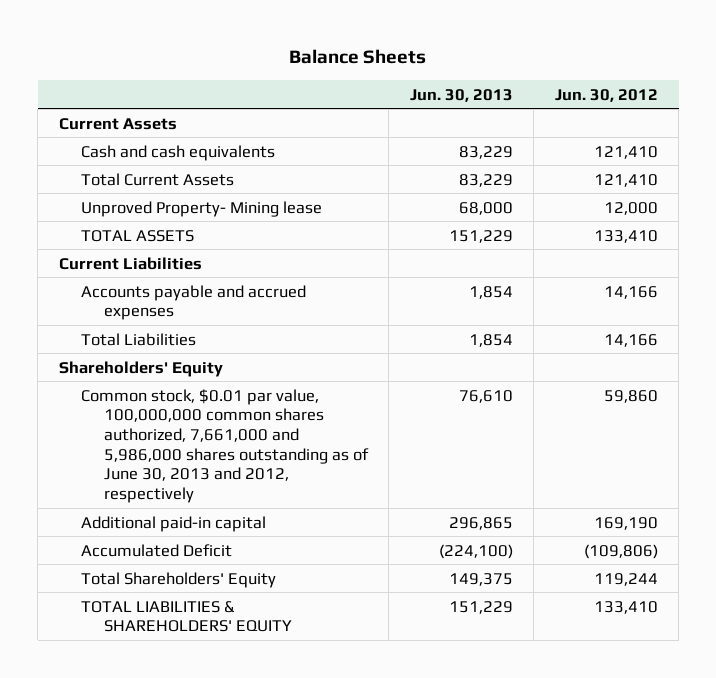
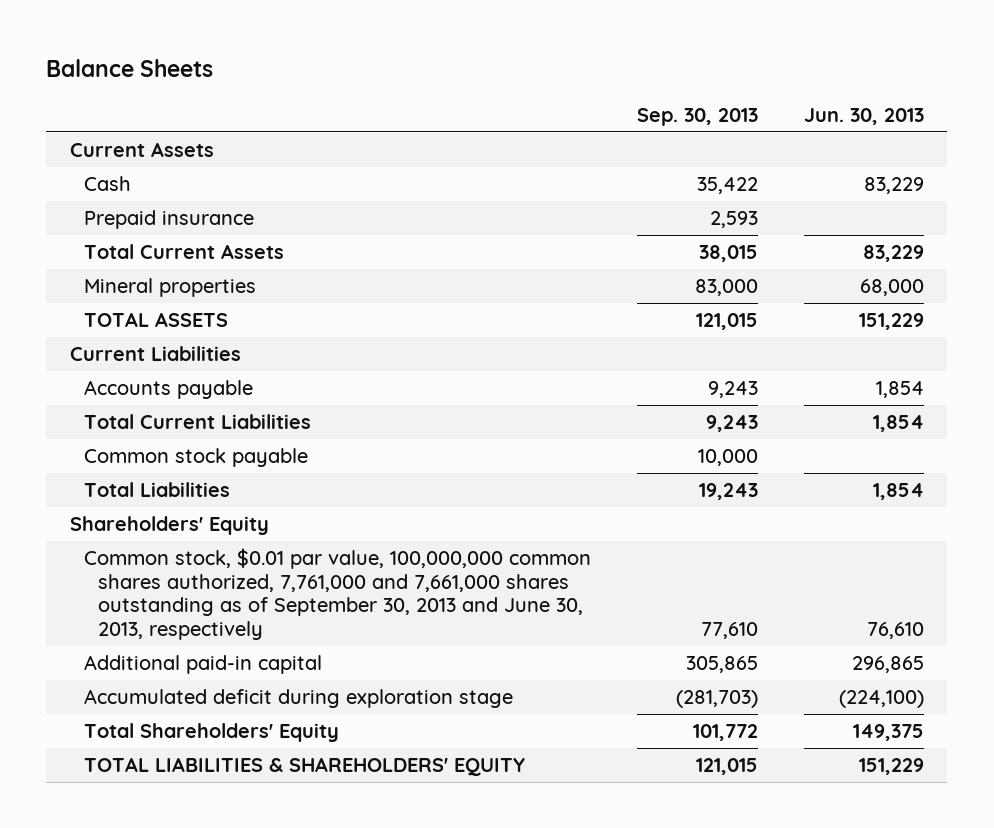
[554,88,658,102] Jun. 30, 2012 -> none
none -> [637,107,759,126] Sep. 30, 2013
[81,144,276,161] Cash and cash equivalents -> [83,176,131,192] Cash
none -> [83,210,254,230] Prepaid insurance
[81,200,323,217] Unproved Property- Mining lease -> [83,278,256,298] Mineral properties
[81,284,307,321] Accounts payable and accrued expenses -> [83,380,253,400] Accounts payable
none -> [83,414,311,430] Total Current Liabilities
none -> [83,448,308,468] Common stock payable
[81,388,369,503] Common stock, $0.01 par value, 100,000,000 common shares authorized, 7,661,000 and 5,986,000 shares outstanding as of June 30, 2013 and 2012, respectively -> [83,548,591,640] Common stock, $0.01 par value, 100,000,000 common shares authorized, 7,761,000 and 7,661,000 shares outstanding as of September 30, 2013 and June 30, 2013, respectively
[81,543,233,557] Accumulated Deficit -> [83,689,513,709] Accumulated deficit during exploration stage

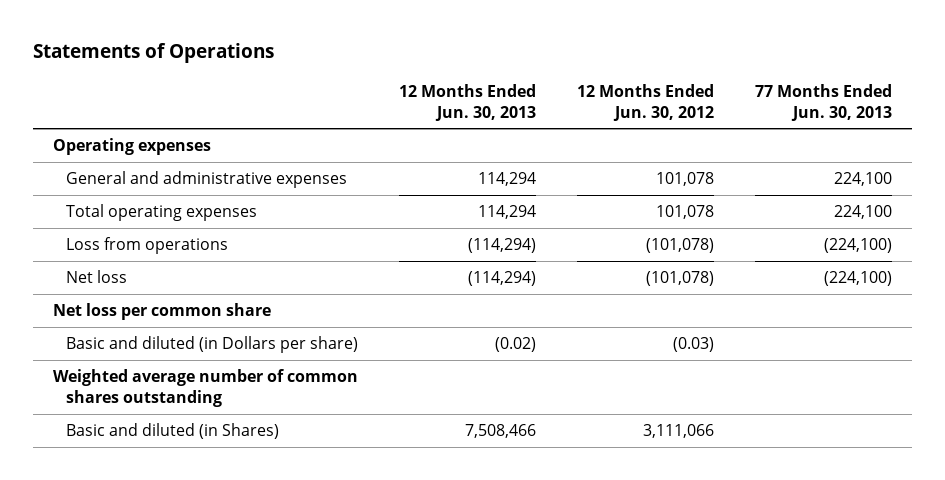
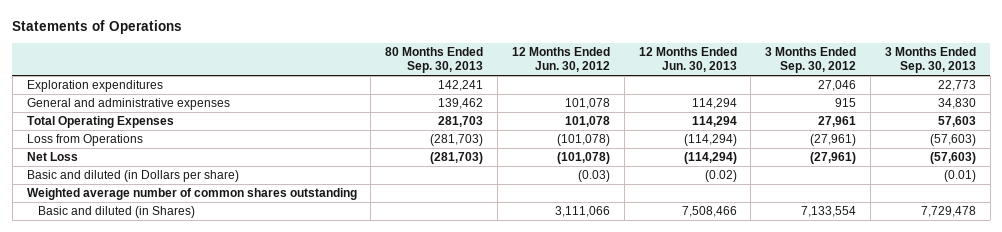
[754,83,892,121] 77 Months Ended Jun. 30, 2013 -> none
none -> [385,46,484,74] 80 Months Ended Sep. 30, 2013
none -> [765,46,857,74] 3 Months Ended Sep. 30, 2012
none -> [884,46,976,74] 3 Months Ended Sep. 30, 2013
[53,138,212,156] Operating expenses -> none
none -> [26,79,163,92] Exploration expenditures
[53,303,272,321] Net loss per common share -> none
[66,204,258,222] Total operating expenses -> [26,115,174,128] Total Operating Expenses
[66,237,229,255] Loss from operations -> [26,133,143,146] Loss from Operations
[66,270,128,284] Net loss -> [26,151,78,161] Net Loss

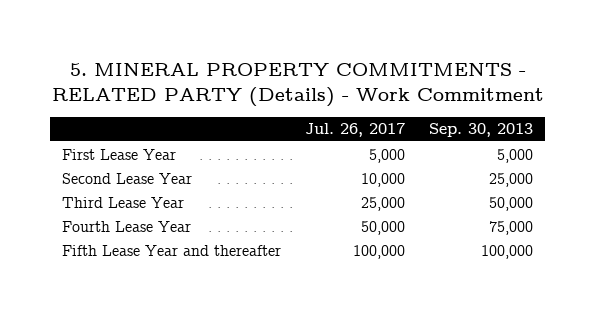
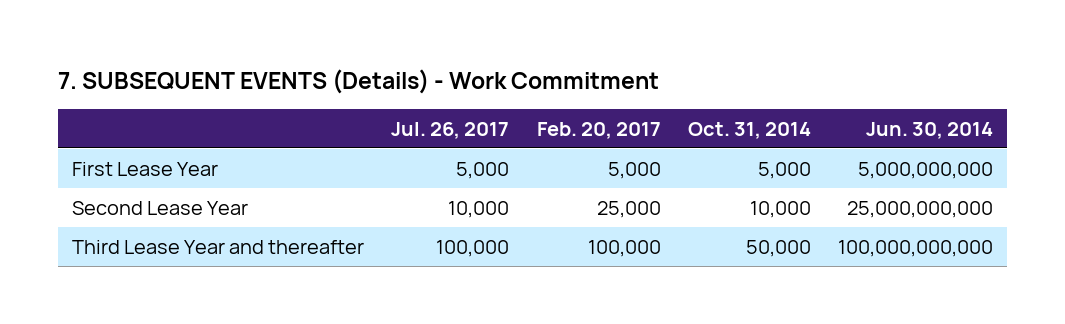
[51,62,544,107] 5. MINERAL PROPERTY COMMITMENTS - RELATED PARTY (Details) - Work Commitment -> [58,69,660,95] 7. SUBSEQUENT EVENTS (Details) - Work Commitment
[429,123,534,138] Sep. 30, 2013 -> none
none -> [536,121,661,139] Feb. 20, 2017
none -> [688,121,812,139] Oct. 31, 2014
none -> [866,121,994,139] Jun. 30, 2014
[62,196,185,208] Third Lease Year -> none
[62,220,192,232] Fourth Lease Year -> none
[62,244,282,256] Fifth Lease Year and thereafter -> [71,239,364,254] Third Lease Year and thereafter

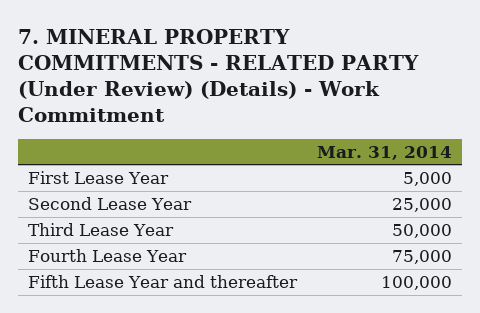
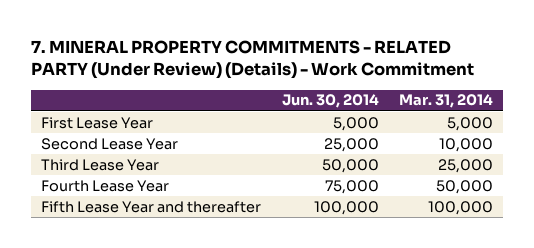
none -> [281,94,379,109] Jun. 30, 2014
[392,197,453,212] 25,000 -> [438,137,493,152] 10,000
[392,223,453,238] 50,000 -> [437,158,493,173] 25,000
[392,249,453,264] 75,000 -> [435,179,493,194] 50,000

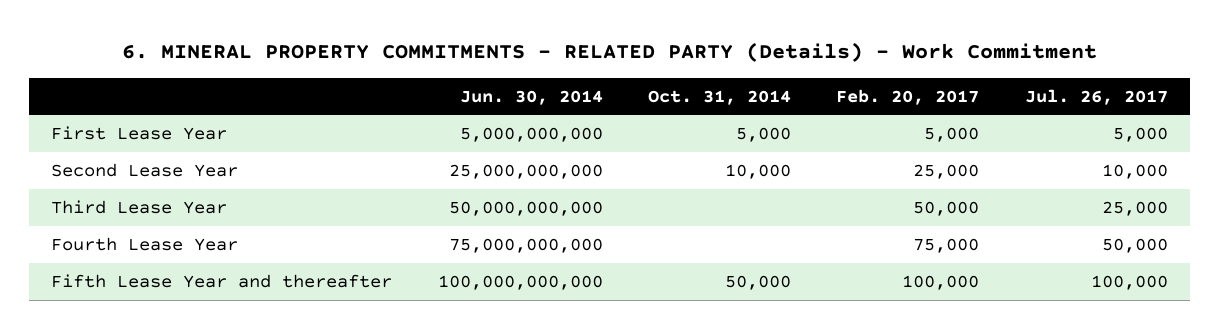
[30,40,474,80] 7. MINERAL PROPERTY COMMITMENTS - RELATED PARTY (Under Review) (Details) - Work Commitment -> [121,42,1097,63] 6. MINERAL PROPERTY COMMITMENTS - RELATED PARTY (Details) - Work Commitment
[398,94,493,109] Mar. 31, 2014 -> none
none -> [648,89,792,105] Oct. 31, 2014
none -> [836,88,980,105] Feb. 20, 2017
none -> [1024,88,1168,105] Jul. 26, 2017
[332,116,379,131] 5,000 -> [459,126,603,142] 5,000,000,000
[323,137,379,152] 25,000 -> [448,163,603,179] 25,000,000,000
[321,158,379,173] 50,000 -> [448,200,603,216] 50,000,000,000
[324,179,379,194] 75,000 -> [448,237,603,253] 75,000,000,000
[313,200,379,215] 100,000 -> [437,274,603,290] 100,000,000,000

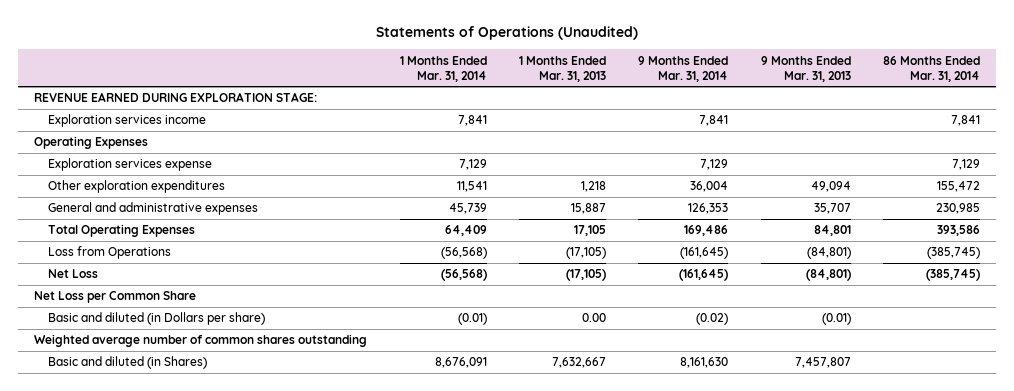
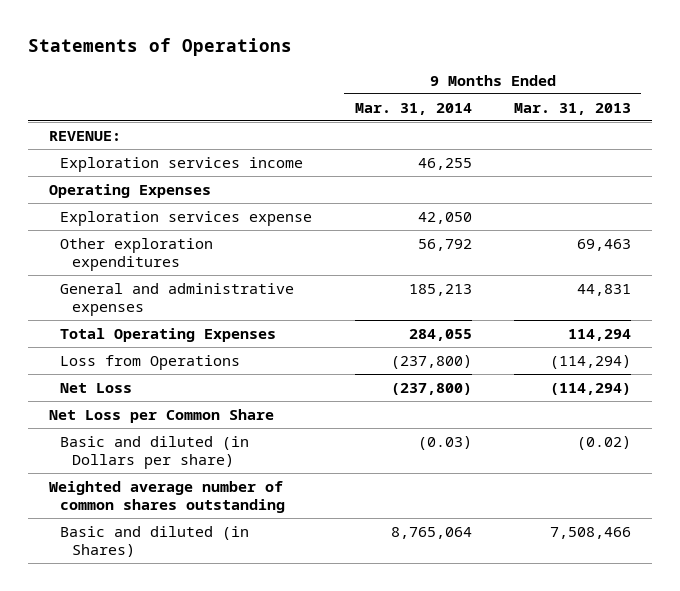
[376,26,639,41] Statements of Operations (Unaudited) -> [28,37,293,56] Statements of Operations
[399,55,487,82] 1 Months Ended Mar. 31, 2014 -> none
[519,55,607,82] 1 Months Ended Mar. 31, 2013 -> none
[883,55,981,82] 86 Months Ended Mar. 31, 2014 -> none
[34,92,318,103] REVENUE EARNED DURING EXPLORATION STAGE: -> none
none -> [49,130,122,141] REVENUE:
[699,115,729,127] 7,841 -> [417,157,472,170] 46,255
[700,159,729,171] 7,129 -> [417,211,472,224] 42,050
[690,181,729,193] 36,004 -> [417,238,472,251] 56,792
[810,181,851,193] 49,094 -> [576,238,631,251] 69,463
[688,203,729,215] 126,353 -> [408,283,472,296] 185,213
[813,203,851,215] 35,707 -> [576,283,631,296] 44,831
[684,225,729,237] 169,486 -> [408,328,472,341] 284,055
[813,225,851,237] 84,801 -> [567,328,631,341] 114,294
[680,247,729,260] (161,645) -> [390,354,472,369] (237,800)
[806,247,851,260] (84,801) -> [549,354,631,369] (114,294)
[679,269,729,282] (161,645) -> [390,382,472,395] (237,800)
[805,269,851,282] (84,801) -> [549,382,631,395] (114,294)
[696,313,729,326] (0.02) -> [417,435,472,450] (0.03)
[821,313,851,326] (0.01) -> [576,435,631,450] (0.02)
[680,357,729,369] 8,161,630 -> [390,526,472,539] 8,765,064
[794,357,851,369] 7,457,807 -> [549,526,631,539] 7,508,466

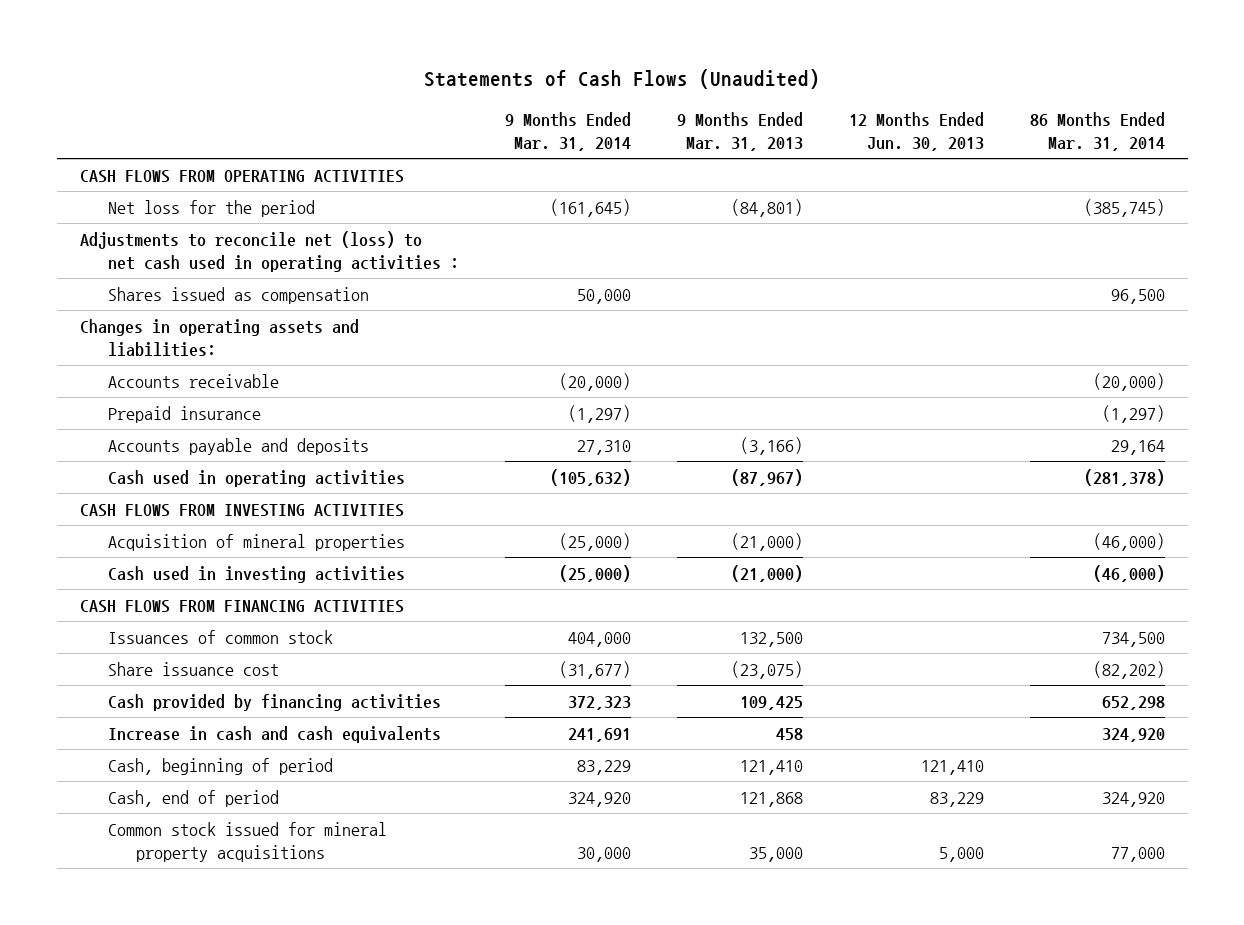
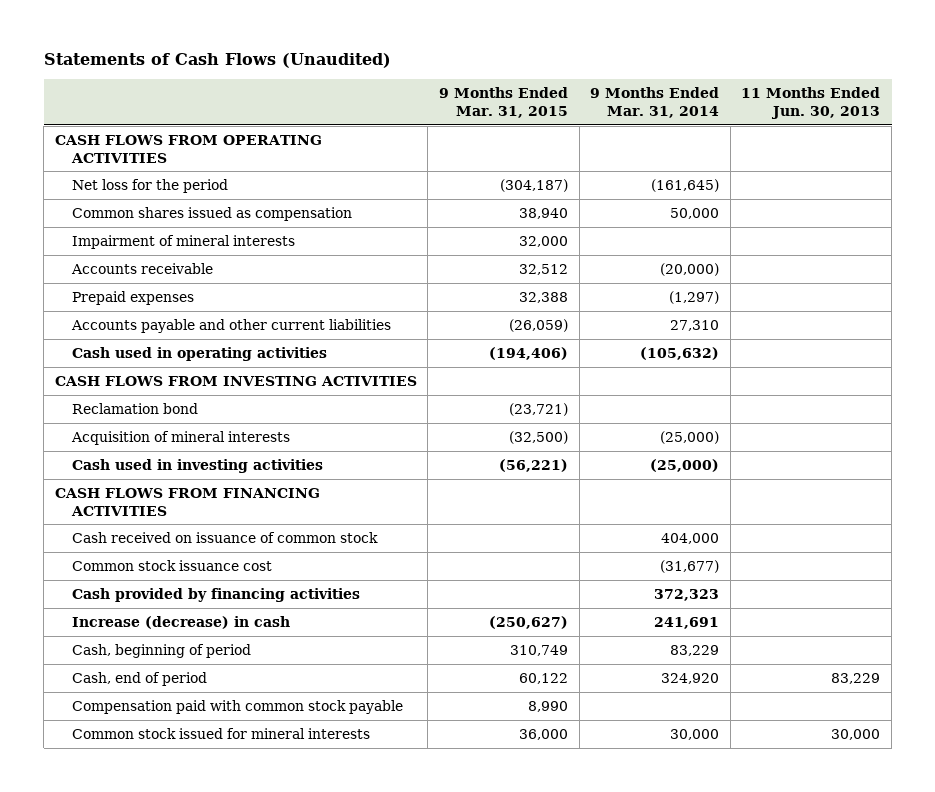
[676,111,803,152] 9 Months Ended Mar. 31, 2013 -> none
[848,111,984,152] 12 Months Ended Jun. 30, 2013 -> none
[1029,111,1165,152] 86 Months Ended Mar. 31, 2014 -> none
none -> [439,87,569,118] 9 Months Ended Mar. 31, 2015
none -> [741,87,881,119] 11 Months Ended Jun. 30, 2013
[79,230,459,273] Adjustments to reconcile net (loss) to net cash used in operating activities : -> none
[79,318,359,358] Changes in operating assets and liabilities: -> none
[107,286,369,304] Shares issued as compensation -> [72,207,353,222] Common shares issued as compensation
none -> [72,235,296,250] Impairment of mineral interests
[107,405,261,423] Prepaid insurance -> [72,291,195,306] Prepaid expenses
[107,437,369,455] Accounts payable and deposits -> [71,319,392,334] Accounts payable and other current liabilities
none -> [72,403,199,415] Reclamation bond
[107,533,405,551] Acquisition of mineral properties -> [71,431,291,446] Acquisition of mineral interests
[107,629,333,644] Issuances of common stock -> none
none -> [72,532,379,544] Cash received on issuance of common stock
[107,661,279,676] Share issuance cost -> [72,560,273,572] Common stock issuance cost
[107,725,441,743] Increase in cash and cash equivalents -> [72,616,291,630] Increase (decrease) in cash
none -> [72,700,404,715] Compensation paid with common stock payable
[107,821,387,863] Common stock issued for mineral property acquisitions -> [72,728,371,740] Common stock issued for mineral interests

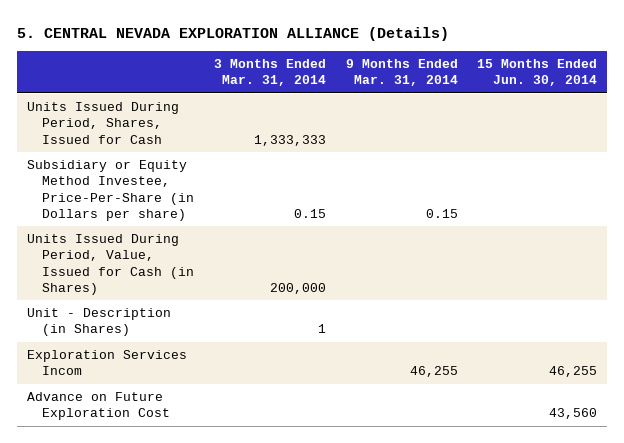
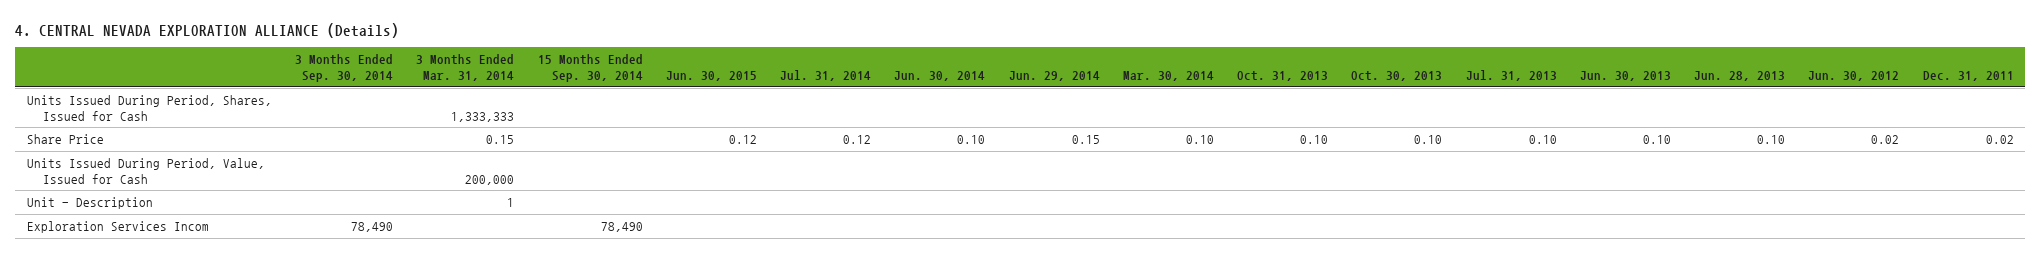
[17,26,450,41] 5. CENTRAL NEVADA EXPLORATION ALLIANCE (Details) -> [15,22,400,38] 4. CENTRAL NEVADA EXPLORATION ALLIANCE (Details)
[345,59,458,87] 9 Months Ended Mar. 31, 2014 -> none
[477,59,598,87] 15 Months Ended Jun. 30, 2014 -> none
none -> [295,54,394,82] 3 Months Ended Sep. 30, 2014
none -> [537,54,643,82] 15 Months Ended Sep. 30, 2014
none -> [665,70,757,81] Jun. 30, 2015
none -> [780,69,872,81] Jul. 31, 2014
none -> [894,70,986,81] Jun. 30, 2014
none -> [1008,70,1100,81] Jun. 29, 2014
none -> [1122,70,1214,81] Mar. 30, 2014
none -> [1237,70,1329,81] Oct. 31, 2013
none -> [1351,70,1443,81] Oct. 30, 2013
none -> [1465,69,1557,81] Jul. 31, 2013
none -> [1579,70,1671,81] Jun. 30, 2013
none -> [1694,70,1786,81] Jun. 28, 2013
none -> [1808,70,1900,81] Jun. 30, 2012
none -> [1922,70,2014,81] Dec. 31, 2011
[27,160,195,221] Subsidiary or Equity Method Investee, Price-Per-Share (in Dollars per share) -> none
none -> [26,133,104,144] Share Price
[27,234,195,295] Units Issued During Period, Value, Issued for Cash (in Shares) -> [26,157,265,184] Units Issued During Period, Value, Issued for Cash
[27,308,172,337] Unit - Description (in Shares) -> [26,196,153,209] Unit - Description
[27,392,171,421] Advance on Future Exploration Cost -> none

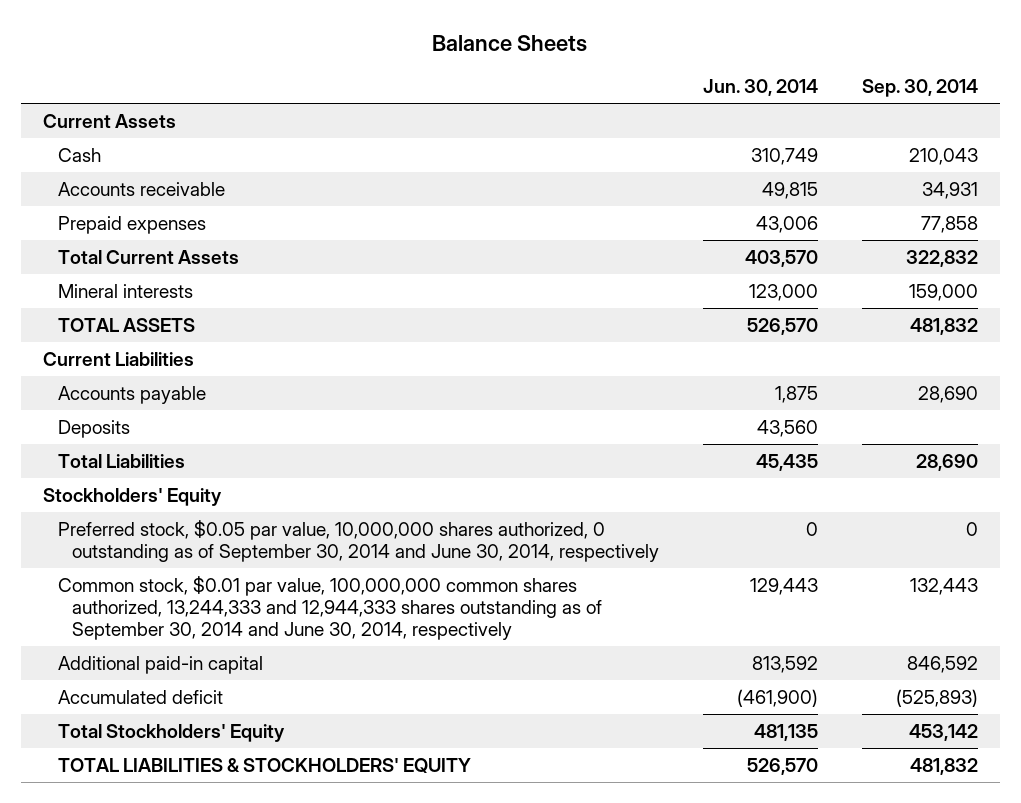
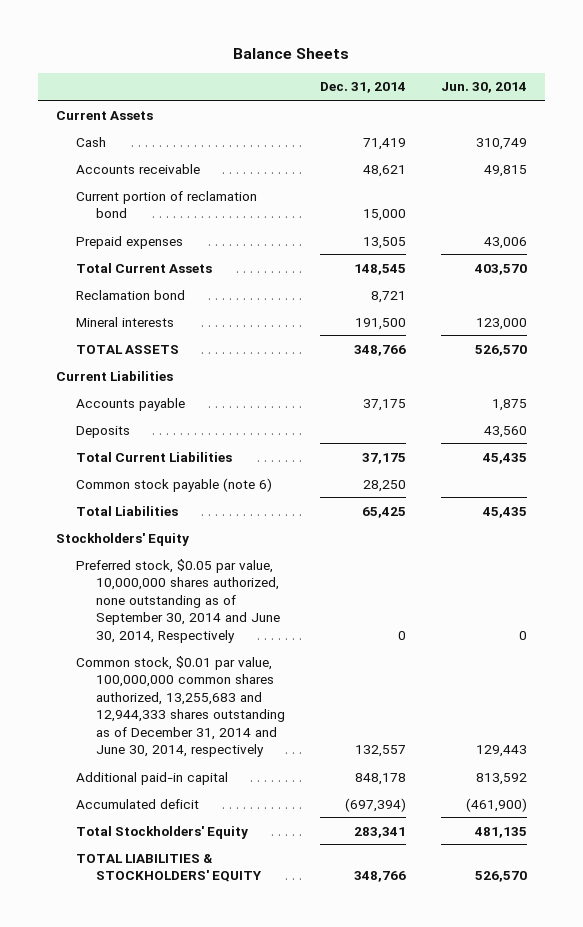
[862,79,979,98] Sep. 30, 2014 -> none
none -> [319,82,406,94] Dec. 31, 2014
none -> [75,190,257,219] Current portion of reclamation bond
none -> [75,289,185,300] Reclamation bond
none -> [75,451,232,462] Total Current Liabilities
none -> [75,477,272,492] Common stock payable (note 6)
[57,519,660,562] Preferred stock, $0.05 par value, 10,000,000 shares authorized, 0 outstanding as of September 30, 2014 and June 30, 2014, respectively -> [75,558,280,643] Preferred stock, $0.05 par value, 10,000,000 shares authorized, none outstanding as of September 30, 2014 and June 30, 2014, Respectively
[57,575,603,640] Common stock, $0.01 par value, 100,000,000 common shares authorized, 13,244,333 and 12,944,333 shares outstanding as of September 30, 2014 and June 30, 2014, respectively -> [75,655,285,758] Common stock, $0.01 par value, 100,000,000 common shares authorized, 13,255,683 and 12,944,333 shares outstanding as of December 31, 2014 and June 30, 2014, respectively

